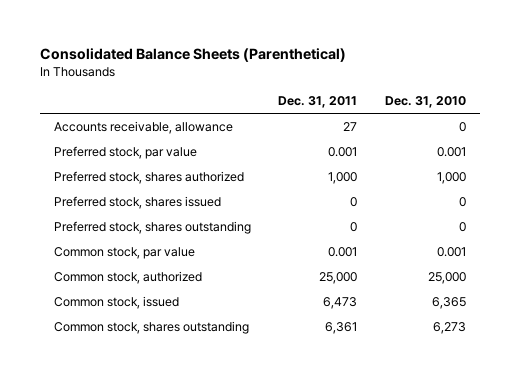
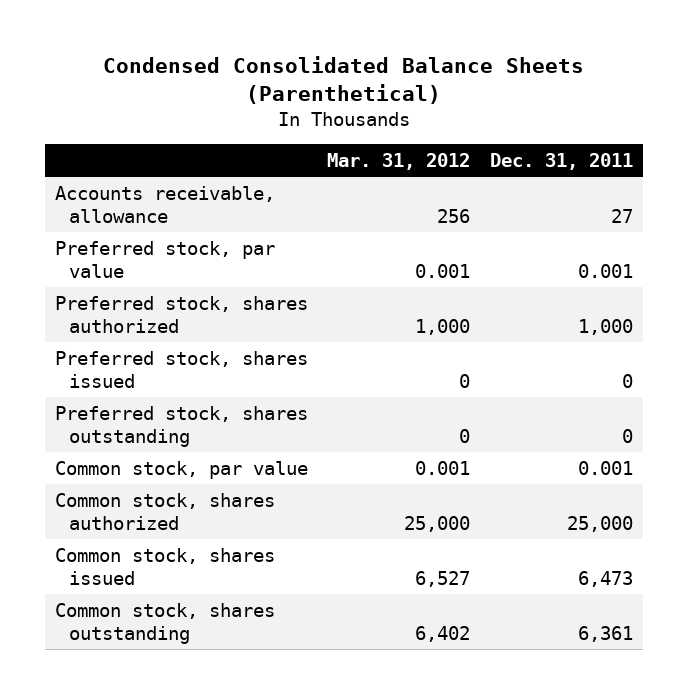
[39,48,346,63] Consolidated Balance Sheets (Parenthetical) -> [102,55,584,105] Condensed Consolidated Balance Sheets (Parenthetical)
[385,96,467,109] Dec. 31, 2010 -> none
none -> [327,152,471,170] Mar. 31, 2012
[53,270,202,284] Common stock, authorized -> [54,492,275,530] Common stock, shares authorized
[53,295,179,309] Common stock, issued -> [54,547,275,585] Common stock, shares issued

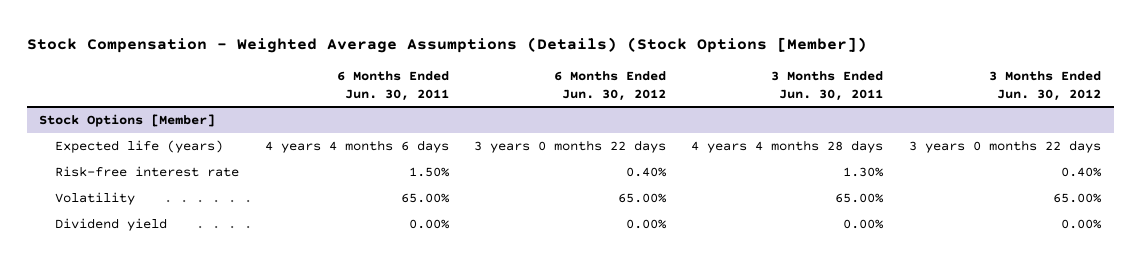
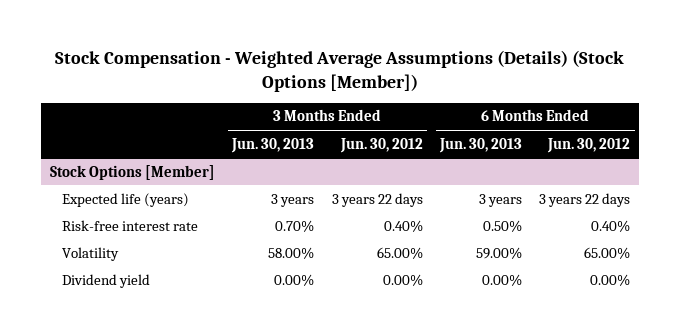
[336,70,449,101] 6 Months Ended Jun. 30, 2011 -> none
[771,70,884,101] 3 Months Ended Jun. 30, 2011 -> none
none -> [231,137,315,153] Jun. 30, 2013
none -> [438,137,522,153] Jun. 30, 2013
[473,139,666,153] 3 years 0 months 22 days -> [539,192,631,207] 3 years 22 days
[908,139,1101,153] 3 years 0 months 22 days -> [331,192,423,207] 3 years 22 days

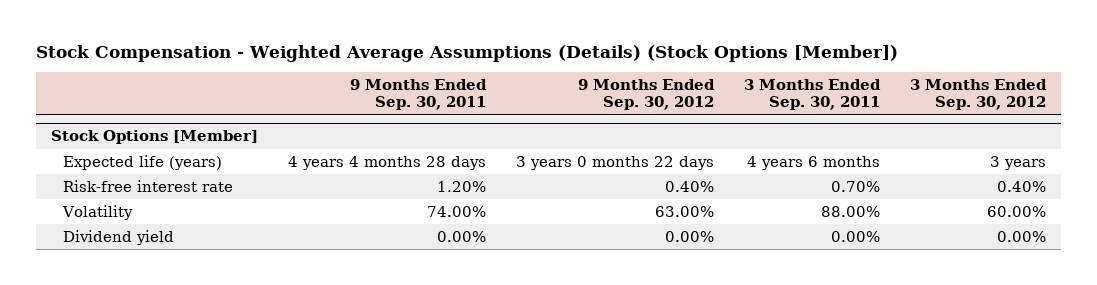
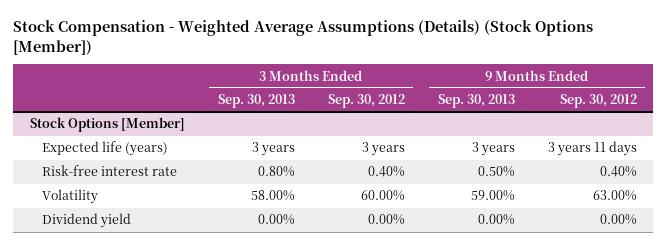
[349,78,487,110] 9 Months Ended Sep. 30, 2011 -> none
[743,78,881,110] 3 Months Ended Sep. 30, 2011 -> none
none -> [217,94,295,109] Sep. 30, 2013
none -> [437,94,515,109] Sep. 30, 2013
[515,155,714,170] 3 years 0 months 22 days -> [547,141,637,157] 3 years 11 days

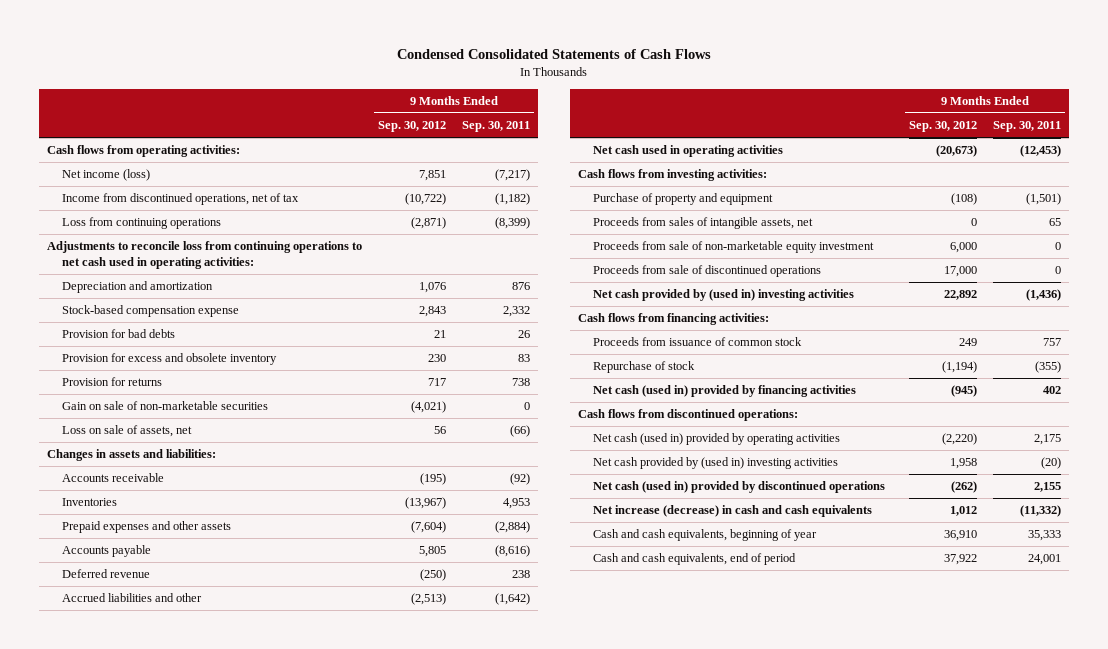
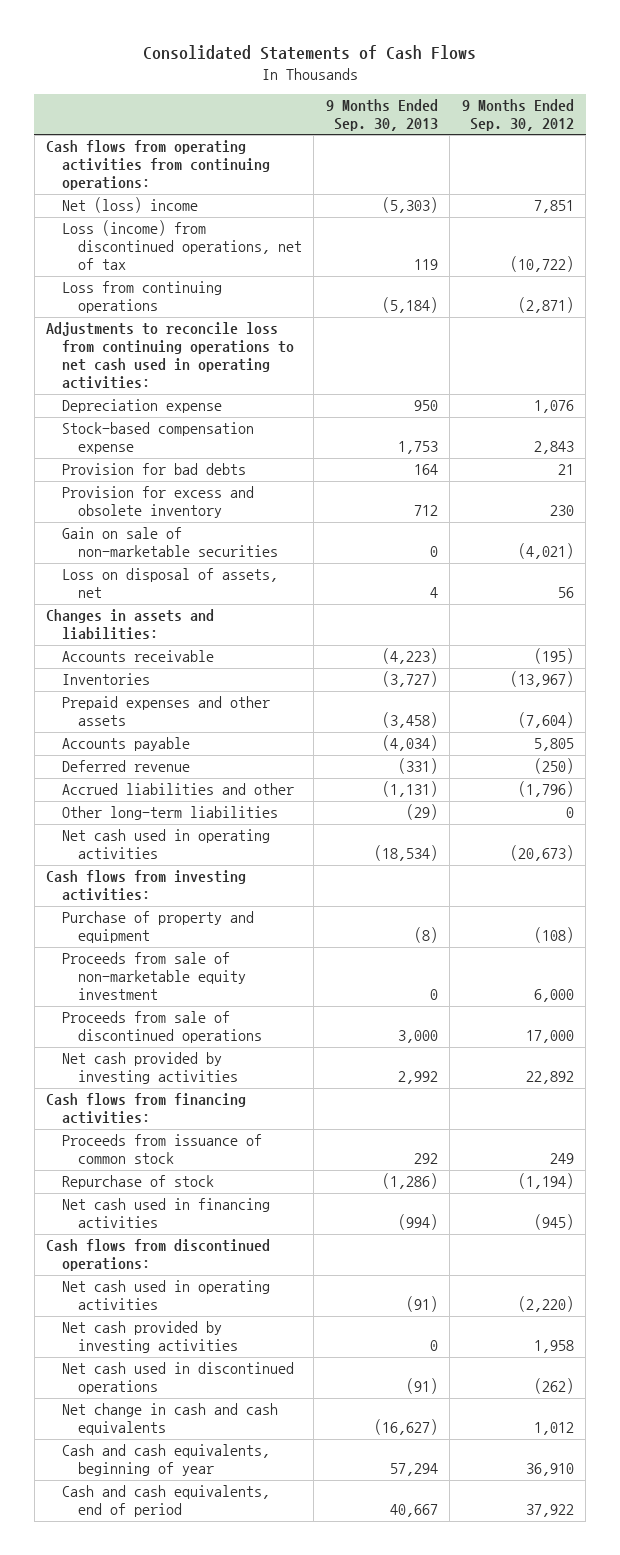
[396,48,711,59] Condensed Consolidated Statements of Cash Flows -> [143,45,477,61] Consolidated Statements of Cash Flows
[462,121,531,133] Sep. 30, 2011 -> none
none -> [325,99,438,132] 9 Months Ended Sep. 30, 2013
[46,145,240,158] Cash flows from operating activities: -> [46,140,271,191] Cash flows from operating activities from continuing operations:
[61,169,150,182] Net income (loss) -> [62,197,199,214] Net (loss) income
[61,193,299,206] Income from discontinued operations, net of tax -> [62,220,302,271] Loss (income) from discontinued operations, net of tax
[61,281,213,294] Depreciation and amortization -> [62,399,223,414] Depreciation expense
[61,377,162,387] Provision for returns -> none
[61,425,192,438] Loss on sale of assets, net -> [62,568,279,599] Loss on disposal of assets, net
[410,593,446,606] (2,513) -> [517,781,574,798] (1,796)
none -> [62,806,279,821] Other long-term liabilities
[592,217,813,230] Proceeds from sales of intangible assets, net -> none
[592,289,854,302] Net cash provided by (used in) investing activities -> [62,1052,238,1085] Net cash provided by investing activities
[592,385,856,398] Net cash (used in) provided by financing activities -> [62,1198,271,1229] Net cash used in financing activities
[592,433,840,446] Net cash (used in) provided by operating activities -> [62,1280,271,1311] Net cash used in operating activities
[592,457,838,470] Net cash provided by (used in) investing activities -> [62,1321,238,1354] Net cash provided by investing activities
[592,481,885,494] Net cash (used in) provided by discontinued operations -> [62,1362,295,1395] Net cash used in discontinued operations
[592,505,872,518] Net increase (decrease) in cash and cash equivalents -> [62,1403,279,1436] Net change in cash and cash equivalents

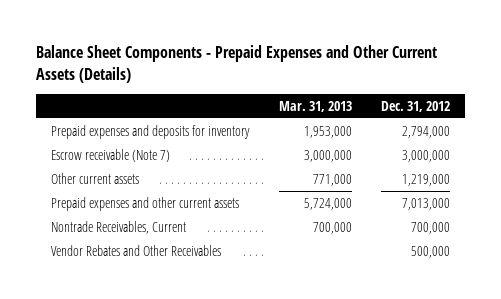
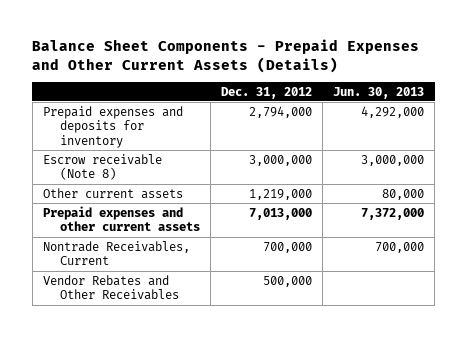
[278,101,352,113] Mar. 31, 2013 -> none
none -> [333,86,425,99] Jun. 30, 2013
[51,148,171,162] Escrow receivable (Note 7) -> [42,153,162,181] Escrow receivable (Note 8)

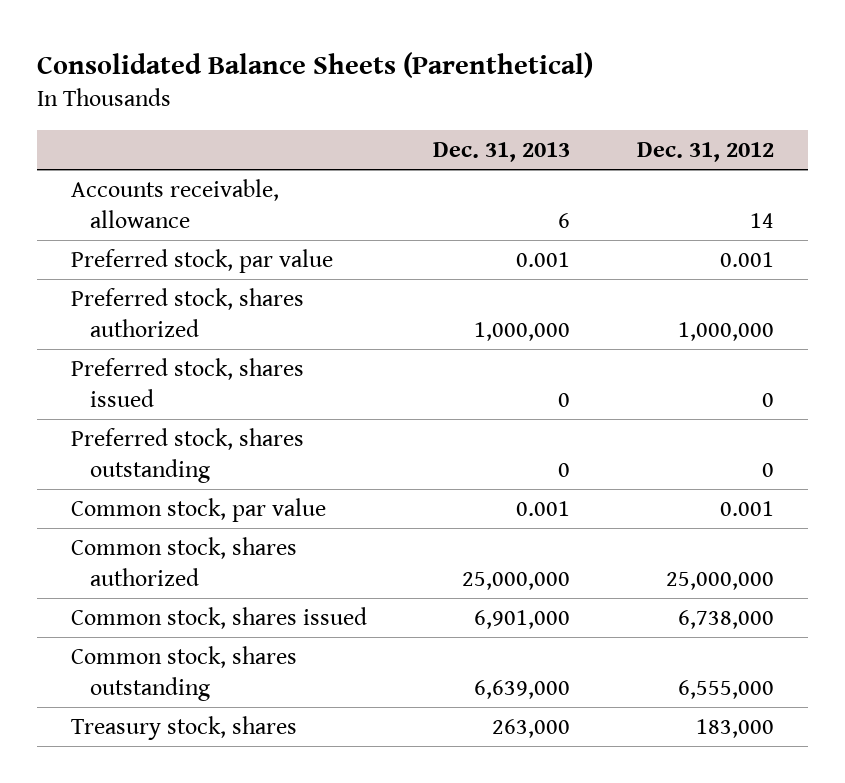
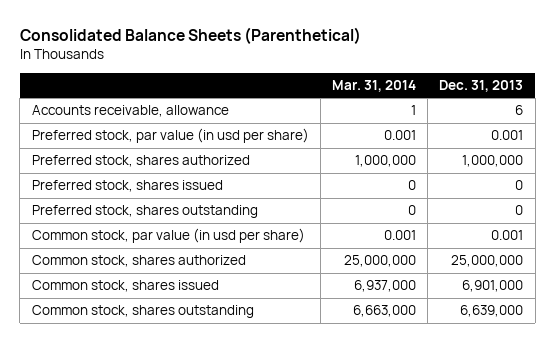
[637,142,775,163] Dec. 31, 2012 -> none
none -> [332,80,417,93] Mar. 31, 2014
[70,249,333,274] Preferred stock, par value -> [31,128,309,144] Preferred stock, par value (in usd per share)
[70,498,326,523] Common stock, par value -> [31,228,305,244] Common stock, par value (in usd per share)
[70,716,297,741] Treasury stock, shares -> none

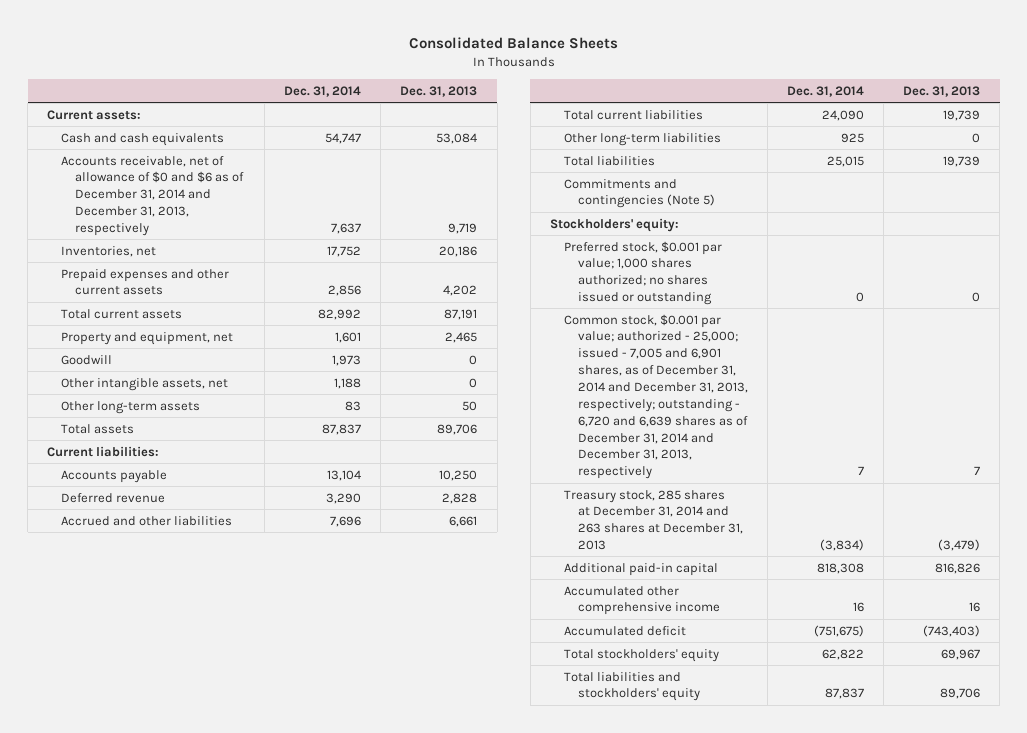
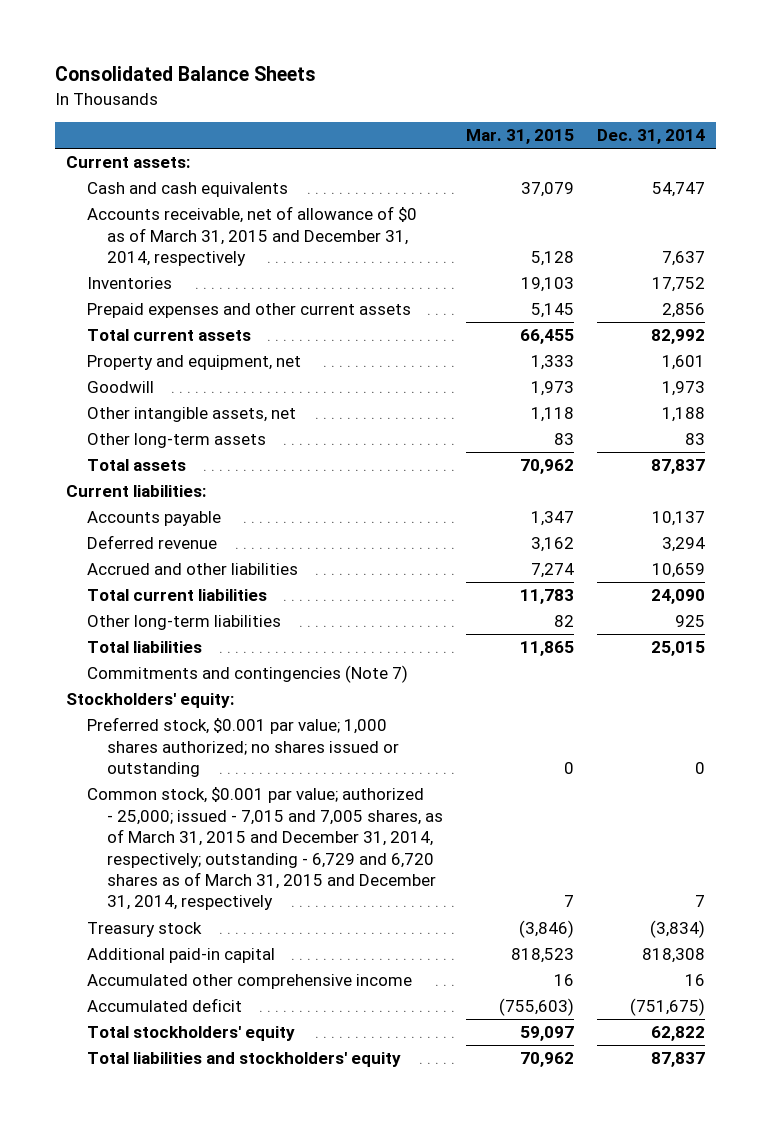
[400,85,478,97] Dec. 31, 2013 -> none
none -> [466,128,575,144] Mar. 31, 2015
[61,155,245,237] Accounts receivable, net of allowance of $0 and $6 as of December 31, 2014 and December 31, 2013, respectively -> [86,206,417,267] Accounts receivable, net of allowance of $0 as of March 31, 2015 and December 31, 2014, respectively
[61,245,157,257] Inventories, net -> [86,277,172,290] Inventories
[327,469,362,481] 13,104 -> [651,511,705,527] 10,137
[326,492,362,504] 3,290 -> [661,537,705,553] 3,294
[330,515,362,527] 7,696 -> [651,563,705,579] 10,659
[563,178,715,209] Commitments and contingencies (Note 5) -> [86,665,408,684] Commitments and contingencies (Note 7)
[563,313,748,480] Common stock, $0.001 par value; authorized - 25,000; issued - 7,005 and 6,901 shares, as of December 31, 2014 and December 31, 2013, respectively; outstanding - 6,720 and 6,639 shares as of December 31, 2014 and December 31, 2013, respectively -> [86,787,444,911] Common stock, $0.001 par value; authorized - 25,000; issued - 7,015 and 7,005 shares, as of March 31, 2015 and December 31, 2014, respectively; outstanding - 6,729 and 6,720 shares as of March 31, 2015 and December 31, 2014, respectively
[563,489,743,551] Treasury stock, 285 shares at December 31, 2014 and 263 shares at December 31, 2013 -> [86,922,202,938] Treasury stock

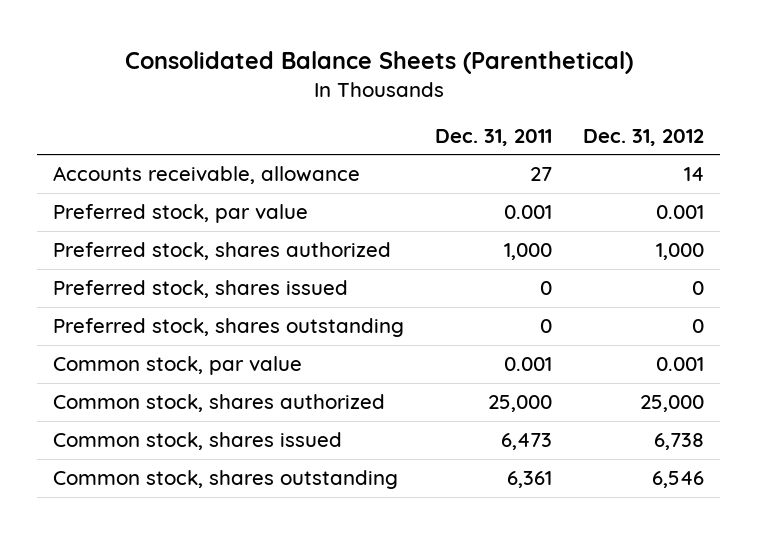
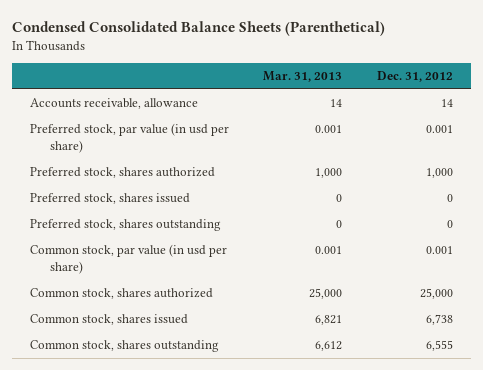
[124,51,633,75] Consolidated Balance Sheets (Parenthetical) -> [12,21,386,37] Condensed Consolidated Balance Sheets (Parenthetical)
[435,128,553,146] Dec. 31, 2011 -> none
none -> [263,71,343,83] Mar. 31, 2013
[53,204,309,224] Preferred stock, par value -> [29,123,229,153] Preferred stock, par value (in usd per share)
[53,356,303,376] Common stock, par value -> [29,244,227,274] Common stock, par value (in usd per share)
[652,471,705,489] 6,546 -> [426,340,454,352] 6,555

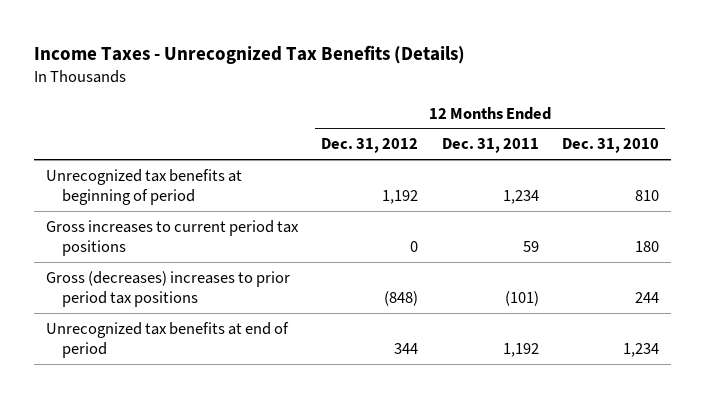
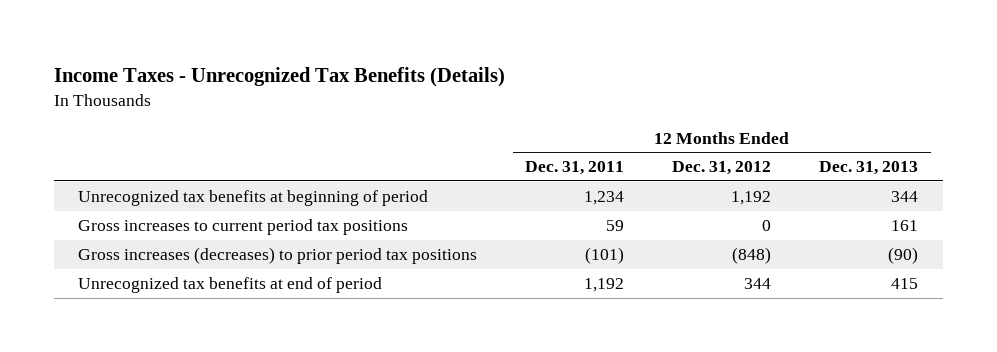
[562,138,660,154] Dec. 31, 2010 -> none
none -> [819,161,919,176] Dec. 31, 2013
[45,270,290,308] Gross (decreases) increases to prior period tax positions -> [78,247,478,265] Gross increases (decreases) to prior period tax positions

